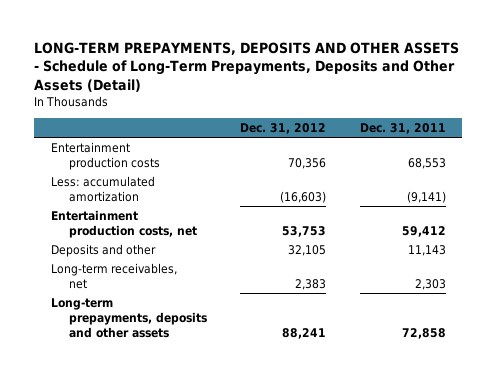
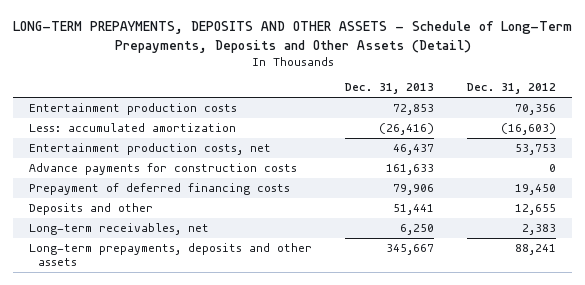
[359,123,446,135] Dec. 31, 2011 -> none
none -> [345,83,435,95] Dec. 31, 2013
none -> [29,162,298,175] Advance payments for construction costs
none -> [29,182,291,195] Prepayment of deferred financing costs
[288,244,327,256] 32,105 -> [514,203,556,215] 12,655

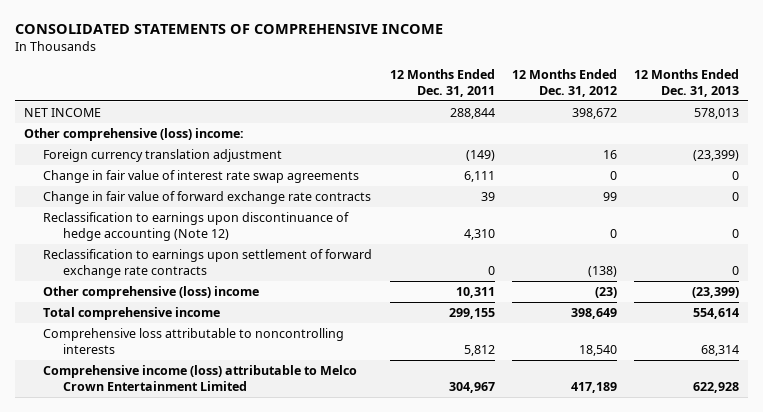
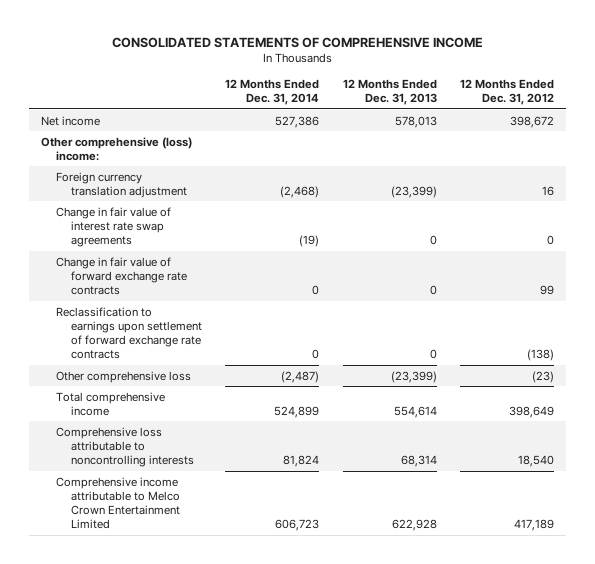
[389,68,495,97] 12 Months Ended Dec. 31, 2011 -> none
none -> [225,79,320,106] 12 Months Ended Dec. 31, 2014
[23,107,101,117] NET INCOME -> [40,115,100,126] Net income
[43,211,350,241] Reclassification to earnings upon discontinuance of hedge accounting (Note 12) -> none
[43,285,260,299] Other comprehensive (loss) income -> [55,370,191,383] Other comprehensive loss
[43,364,358,391] Comprehensive income (loss) attributable to Melco Crown Entertainment Limited -> [55,476,180,530] Comprehensive income attributable to Melco Crown Entertainment Limited

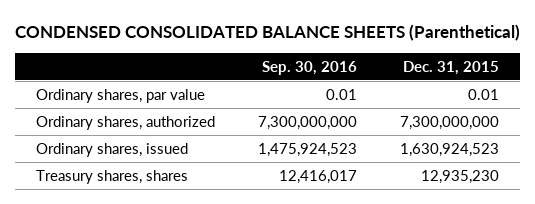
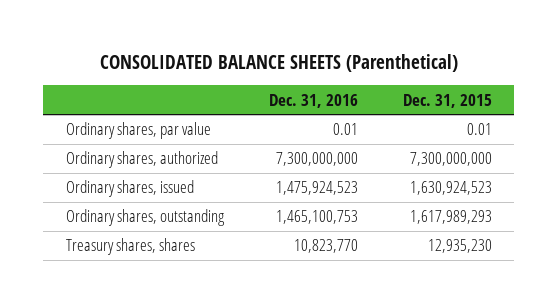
[14,23,520,41] CONDENSED CONSOLIDATED BALANCE SHEETS (Parenthetical) -> [99,53,458,72] CONSOLIDATED BALANCE SHEETS (Parenthetical)
[261,60,357,75] Sep. 30, 2016 -> none
none -> [268,93,358,108] Dec. 31, 2016
none -> [65,209,225,227] Ordinary shares, outstanding

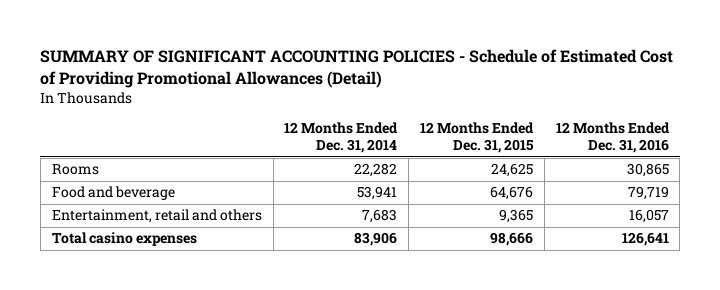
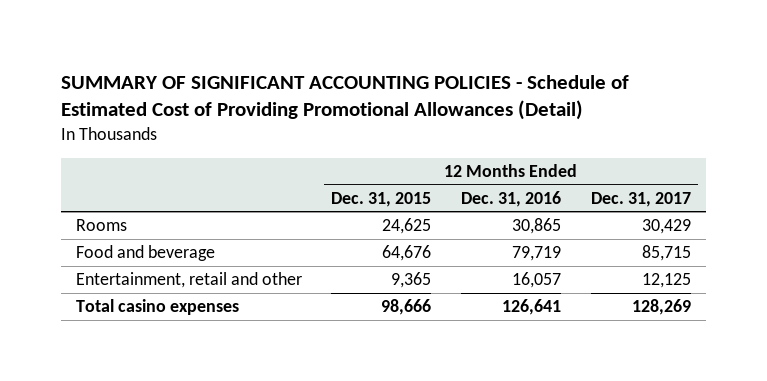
[284,121,399,154] 12 Months Ended Dec. 31, 2014 -> none
none -> [590,191,691,207] Dec. 31, 2017
[51,209,262,224] Entertainment, retail and others -> [75,272,302,289] Entertainment, retail and other

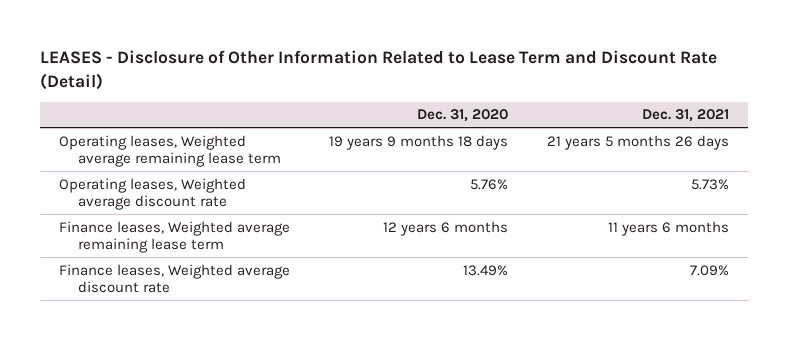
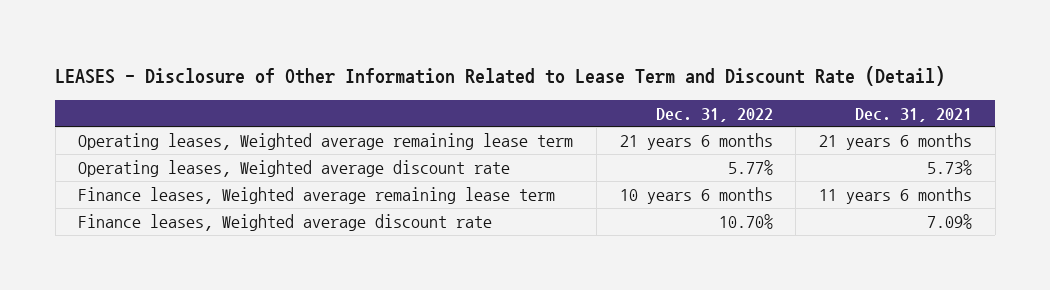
[416,109,508,123] Dec. 31, 2020 -> none
none -> [655,107,773,122] Dec. 31, 2022
[546,134,729,150] 21 years 5 months 26 days -> [819,132,973,150] 21 years 6 months

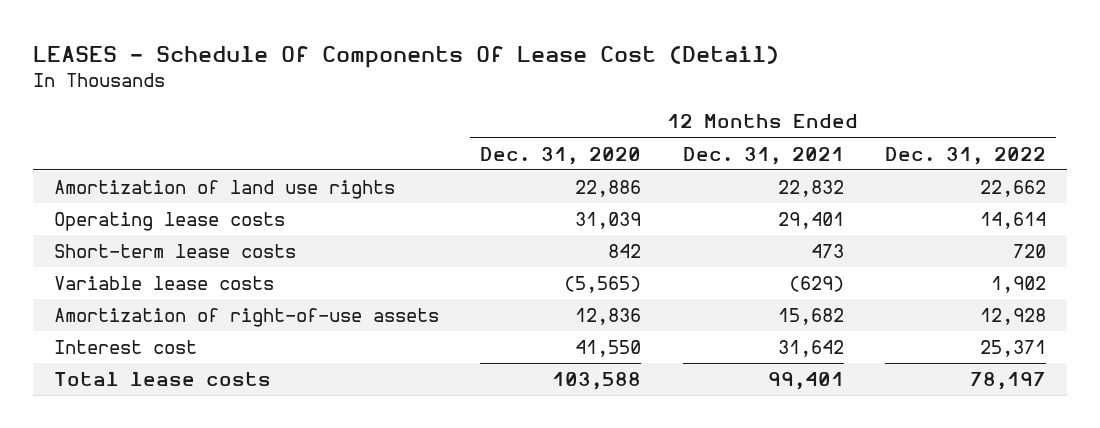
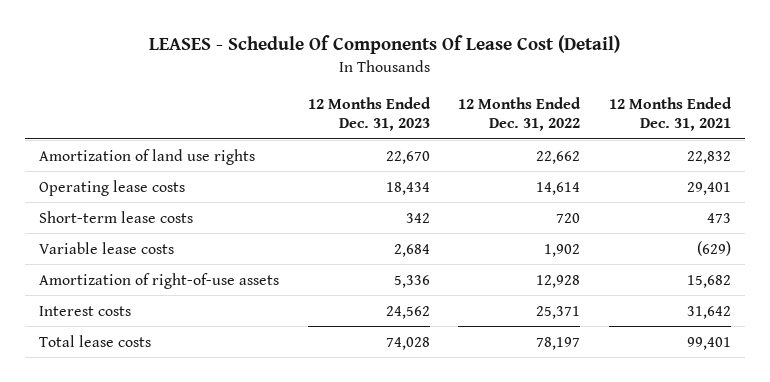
[480,146,642,165] Dec. 31, 2020 -> none
none -> [307,96,431,132] 12 Months Ended Dec. 31, 2023
[54,340,198,355] Interest cost -> [39,305,132,316] Interest costs

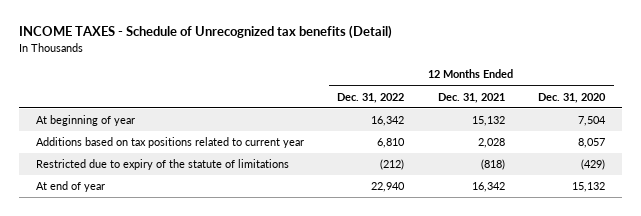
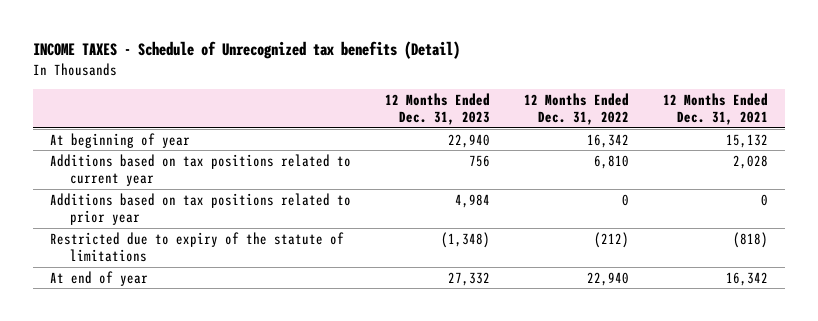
[538,92,607,103] Dec. 31, 2020 -> none
none -> [384,92,490,126] 12 Months Ended Dec. 31, 2023
none -> [49,192,351,226] Additions based on tax positions related to prior year

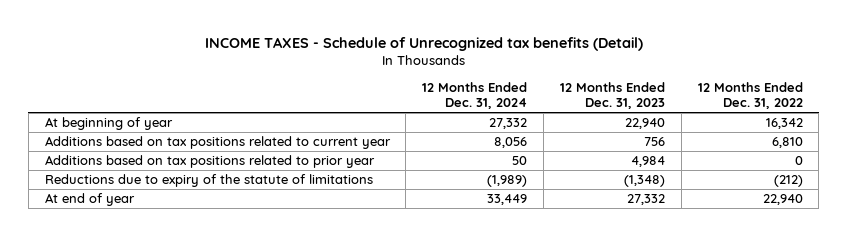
[662,92,768,126] 12 Months Ended Dec. 31, 2021 -> none
none -> [422,82,528,110] 12 Months Ended Dec. 31, 2024
[49,231,344,263] Restricted due to expiry of the statute of limitations -> [44,173,373,187] Reductions due to expiry of the statute of limitations

